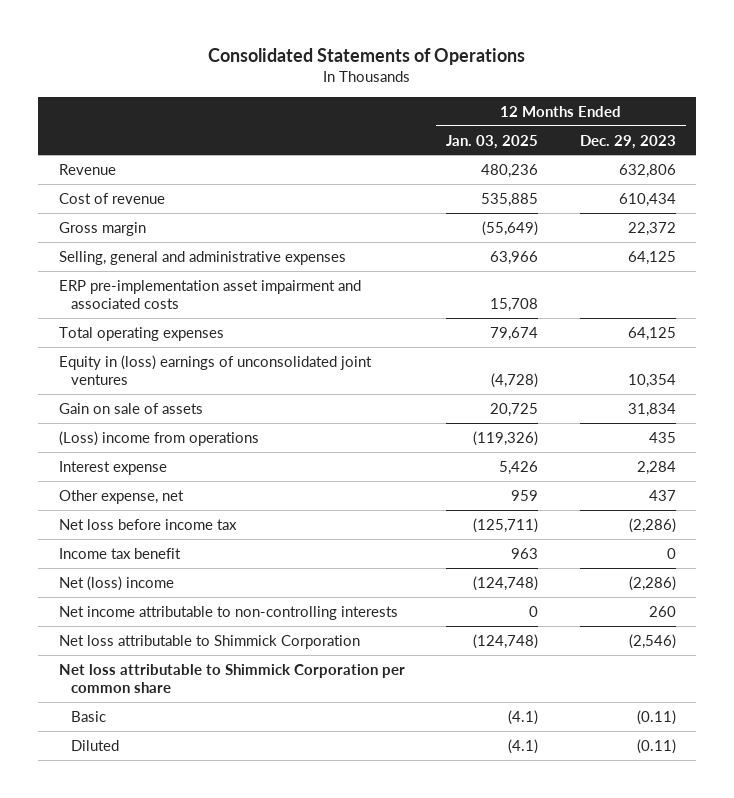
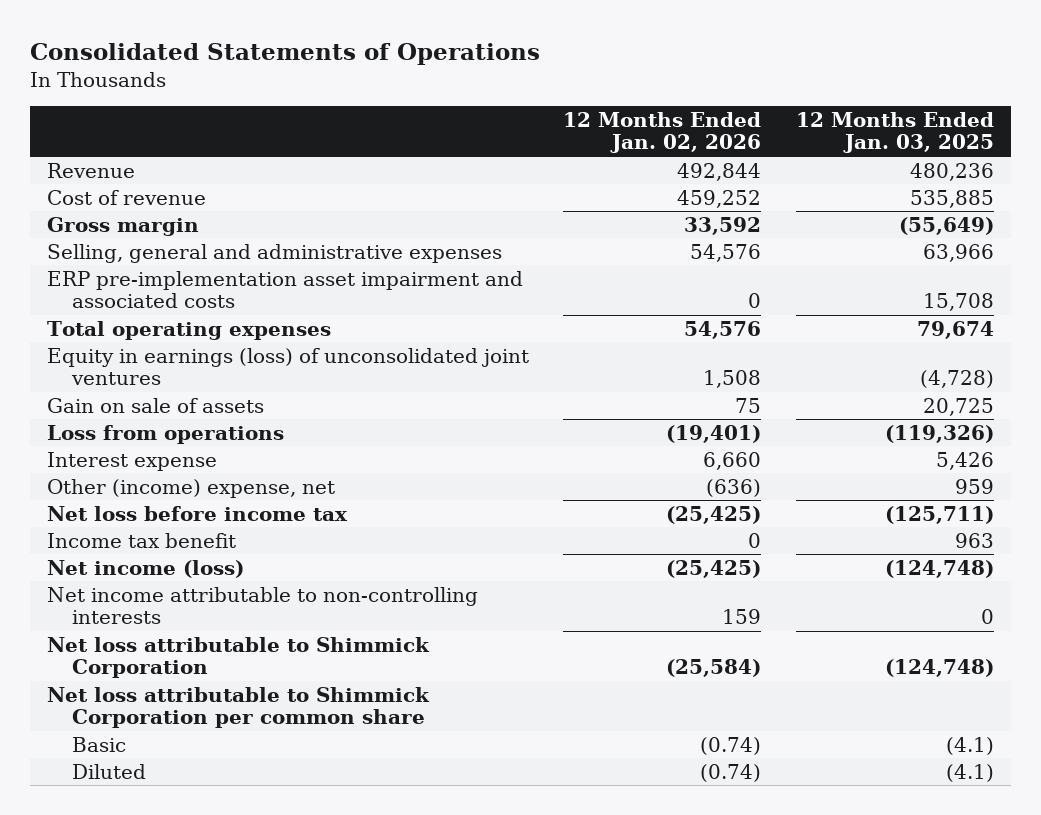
[579,134,676,149] Dec. 29, 2023 -> none
none -> [563,111,762,154] 12 Months Ended Jan. 02, 2026
[58,354,372,386] Equity in (loss) earnings of unconsolidated joint ventures -> [47,347,530,386] Equity in earnings (loss) of unconsolidated joint ventures
[58,430,259,446] (Loss) income from operations -> [47,424,285,444] Loss from operations
[58,489,184,504] Other expense, net -> [47,478,336,498] Other (income) expense, net
[58,575,174,591] Net (loss) income -> [47,559,245,578] Net income (loss)

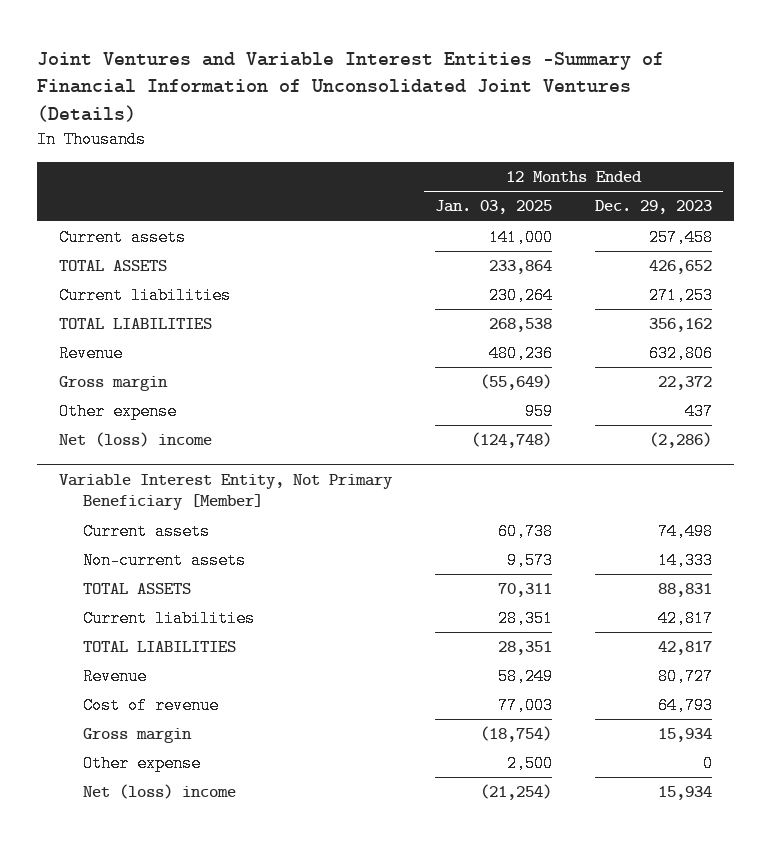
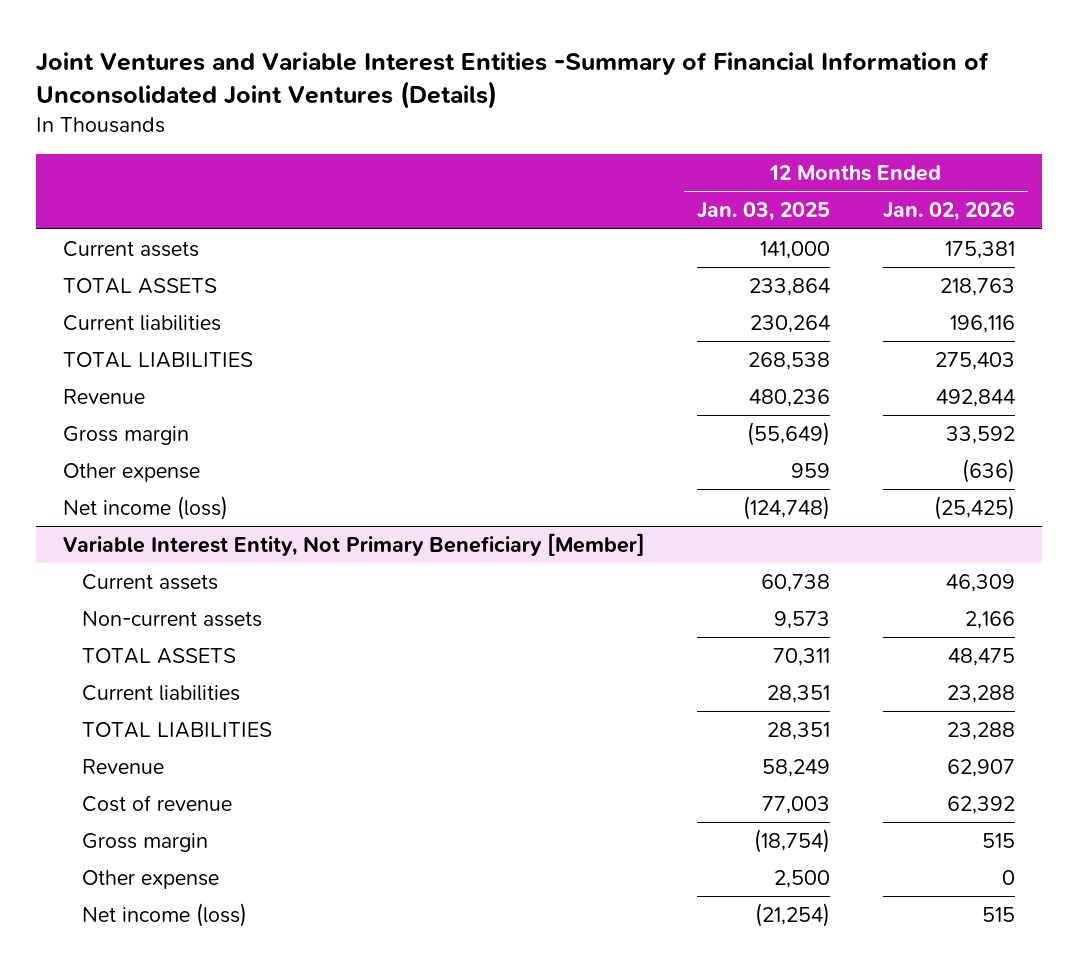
[595,200,713,215] Dec. 29, 2023 -> none
none -> [883,201,1016,222] Jan. 02, 2026
[58,432,212,448] Net (loss) income -> [62,496,228,521] Net income (loss)
[82,784,236,800] Net (loss) income -> [82,903,248,928] Net income (loss)

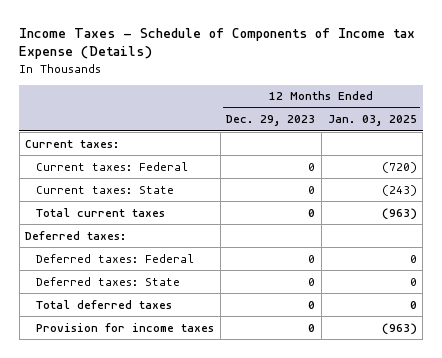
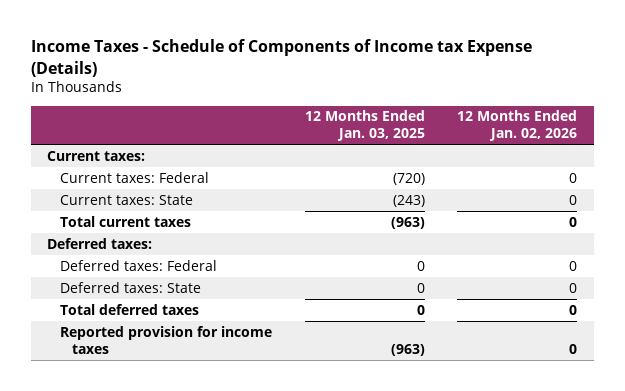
[226,115,316,127] Dec. 29, 2023 -> none
none -> [457,110,578,142] 12 Months Ended Jan. 02, 2026
[35,322,214,332] Provision for income taxes -> [59,325,272,354] Reported provision for income taxes

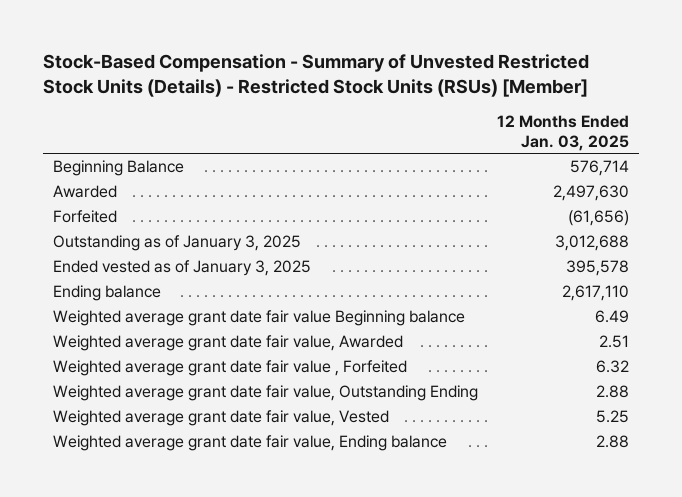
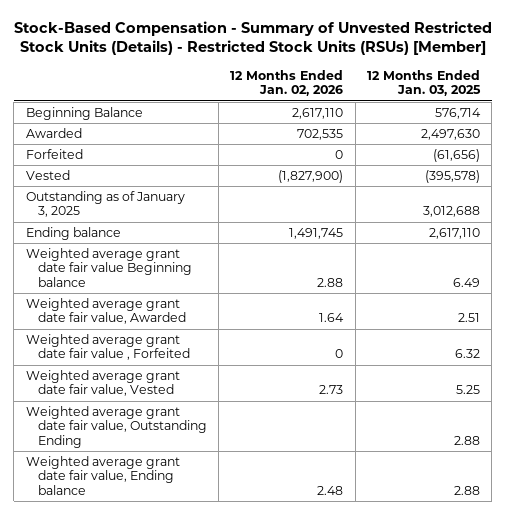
none -> [230,69,344,97] 12 Months Ended Jan. 02, 2026
none -> [25,169,70,180] Vested
[53,260,312,277] Ended vested as of January 3, 2025 -> none
[53,385,479,402] Weighted average grant date fair value, Outstanding Ending -> [25,405,207,449] Weighted average grant date fair value, Outstanding Ending

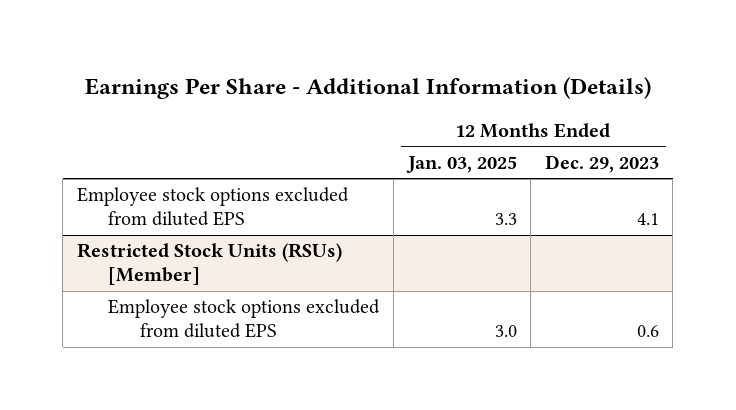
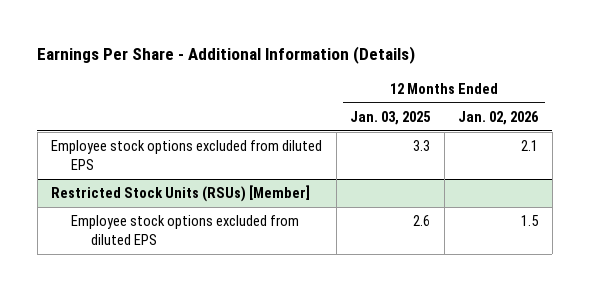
[544,154,659,173] Dec. 29, 2023 -> none
none -> [458,110,540,125] Jan. 02, 2026
[494,325,517,338] 3.0 -> [413,215,431,227] 2.6

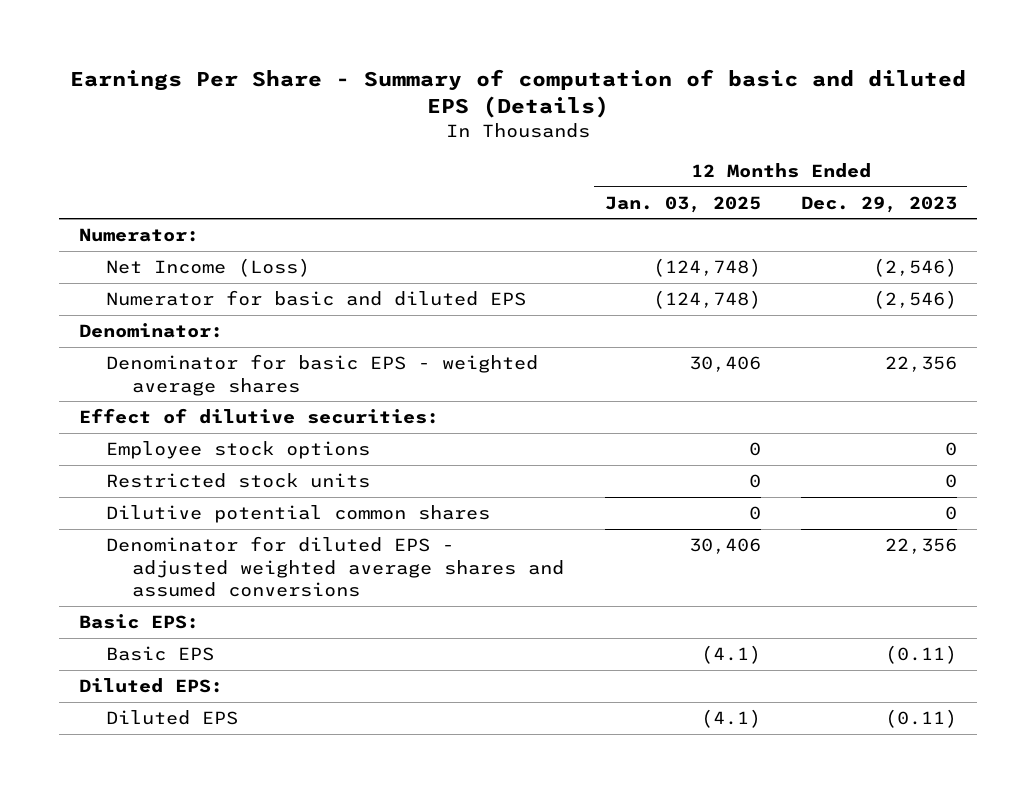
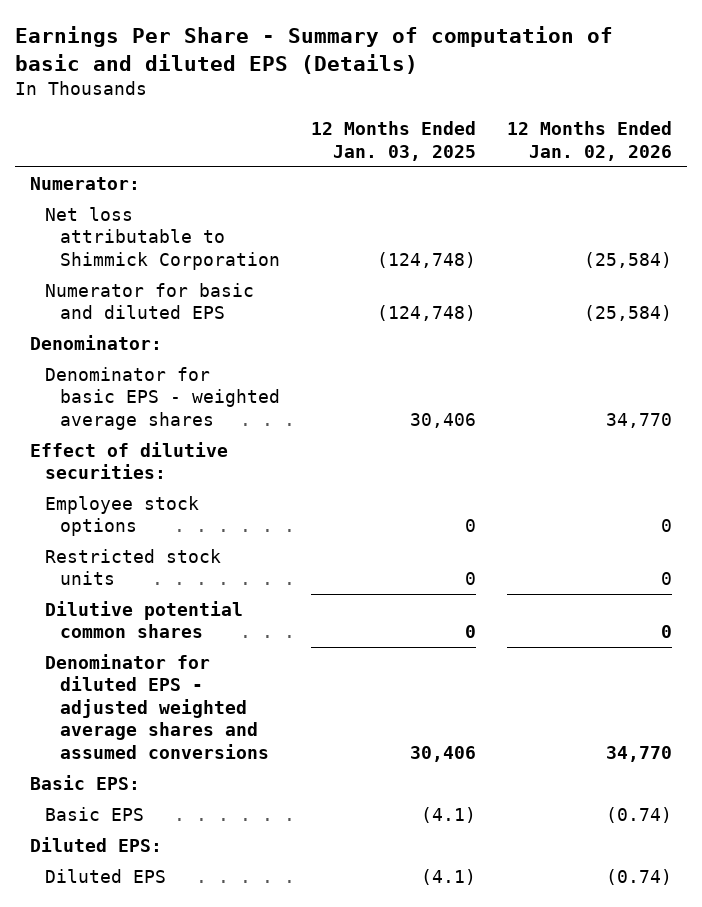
[801,195,958,213] Dec. 29, 2023 -> none
none -> [506,121,672,161] 12 Months Ended Jan. 02, 2026
[105,258,310,278] Net Income (Loss) -> [45,207,280,270] Net loss attributable to Shimmick Corporation

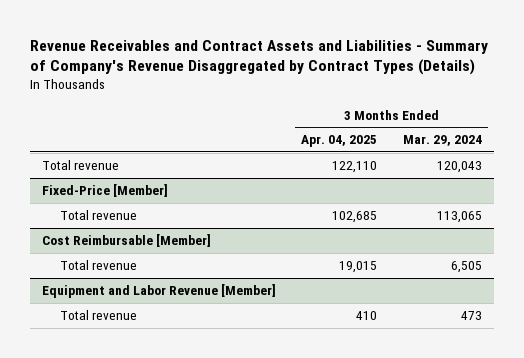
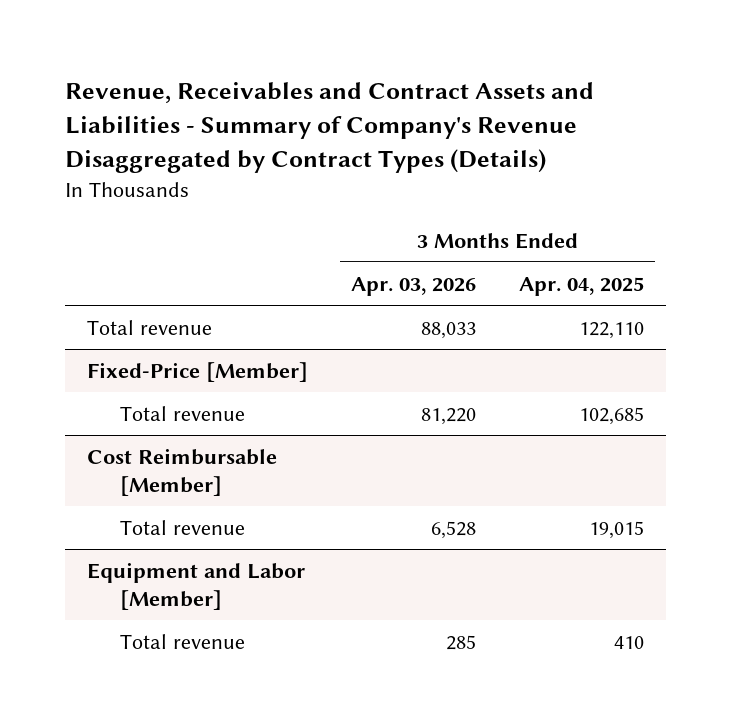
[29,39,488,76] Revenue Receivables and Contract Assets and Liabilities - Summary of Company's Revenue Disaggregated by Contract Types (Details) -> [65,82,595,174] Revenue, Receivables and Contract Assets and Liabilities - Summary of Company's Revenue Disaggregated by Contract Types (Details)
[402,135,482,147] Mar. 29, 2024 -> none
none -> [351,276,477,296] Apr. 03, 2026
[42,283,277,298] Equipment and Labor Revenue [Member] -> [86,561,305,610] Equipment and Labor [Member]

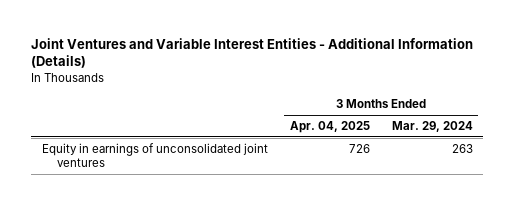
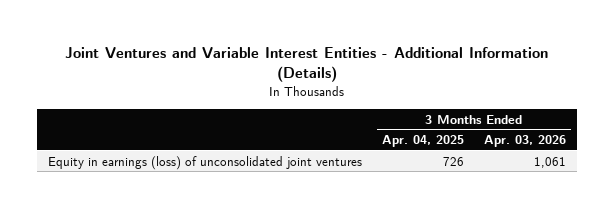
[391,121,473,133] Mar. 29, 2024 -> none
none -> [484,135,567,148] Apr. 03, 2026
[42,143,269,167] Equity in earnings of unconsolidated joint ventures -> [47,155,362,170] Equity in earnings (loss) of unconsolidated joint ventures

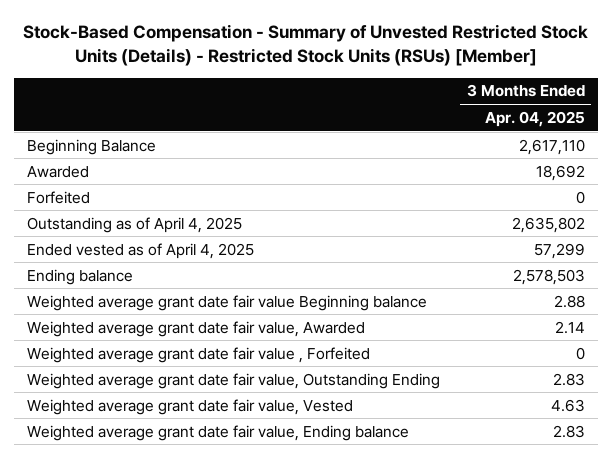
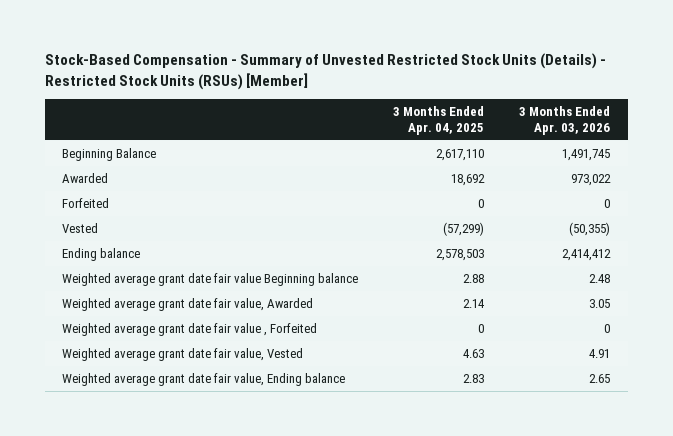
none -> [519,106,611,136] 3 Months Ended Apr. 03, 2026
[27,216,243,233] Outstanding as of April 4, 2025 -> none
[27,242,255,259] Ended vested as of April 4, 2025 -> none
none -> [62,223,99,234] Vested
[27,372,441,389] Weighted average grant date fair value, Outstanding Ending -> none

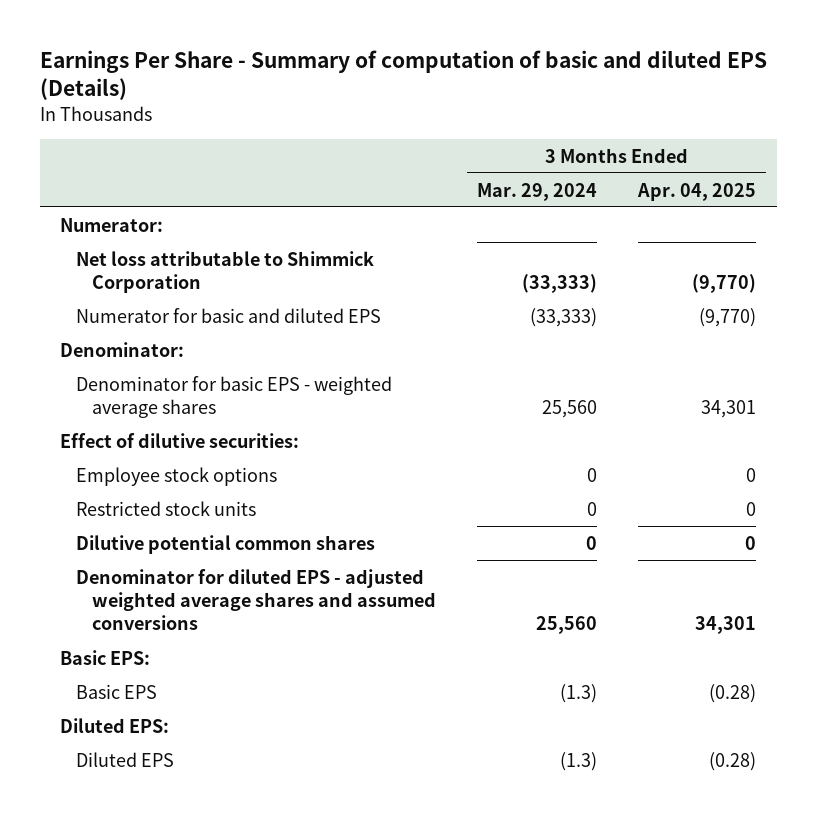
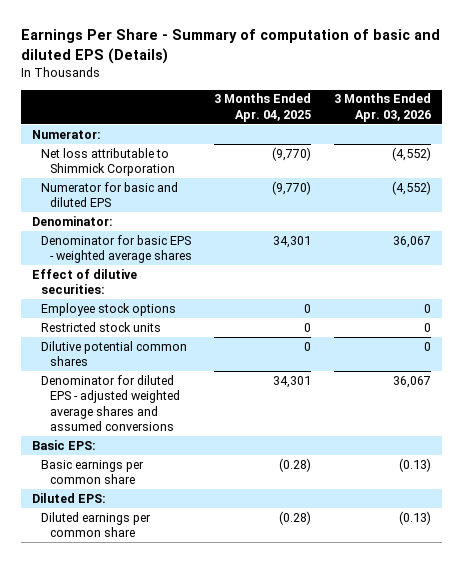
[477,182,598,201] Mar. 29, 2024 -> none
none -> [333,93,431,122] 3 Months Ended Apr. 03, 2026
[76,683,158,699] Basic EPS -> [40,459,144,485] Basic earnings per common share
[76,751,175,767] Diluted EPS -> [40,511,151,538] Diluted earnings per common share

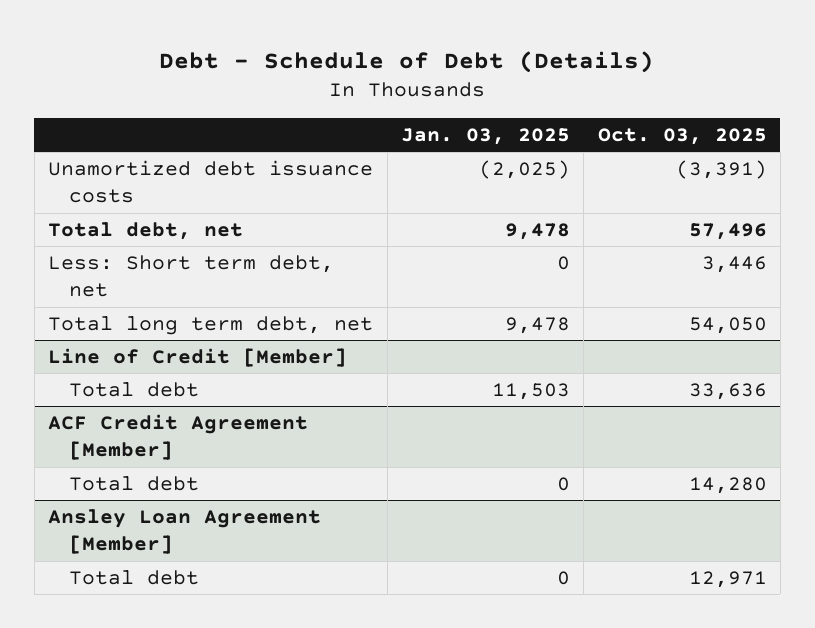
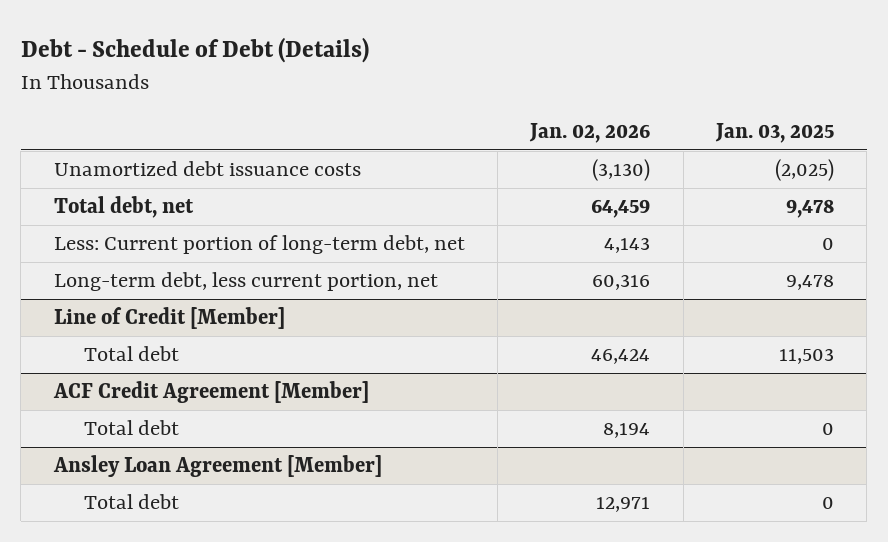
[597,127,767,145] Oct. 03, 2025 -> none
none -> [529,123,651,144] Jan. 02, 2026
[48,254,335,298] Less: Short term debt, net -> none
none -> [53,235,465,255] Less: Current portion of long-term debt, net
[48,315,374,335] Total long term debt, net -> [53,272,438,292] Long-term debt, less current portion, net

